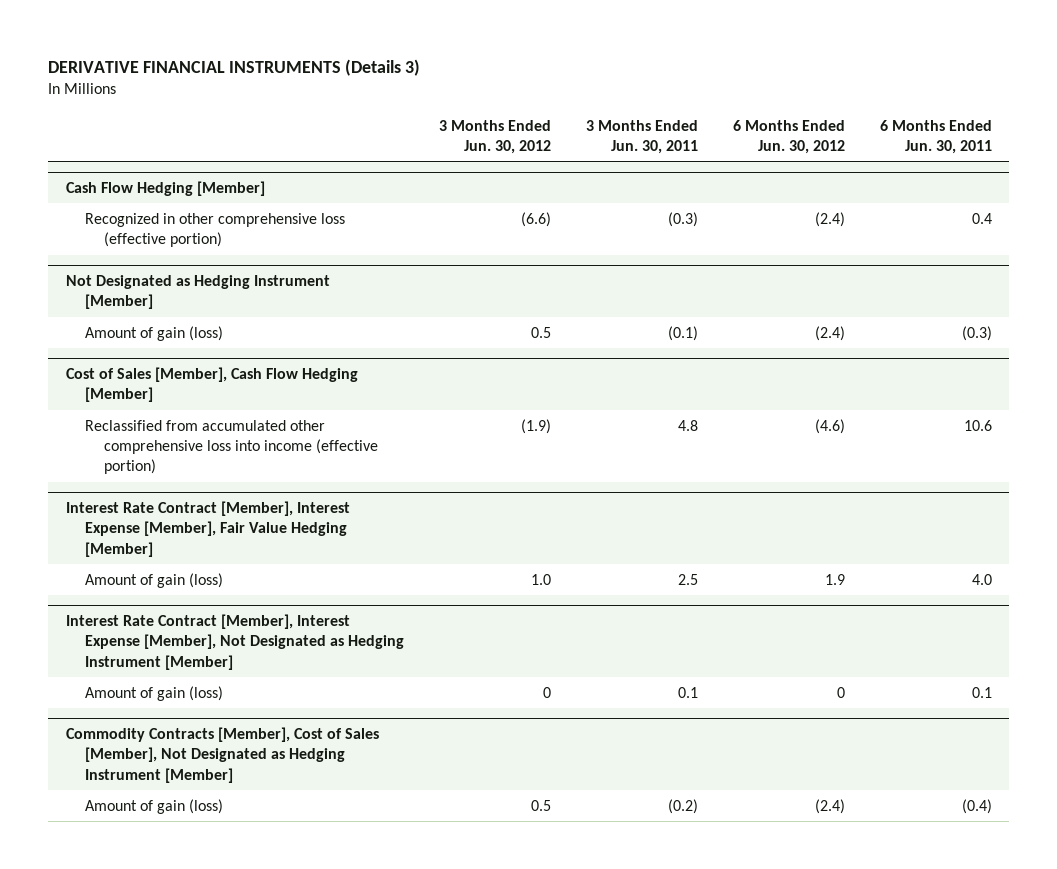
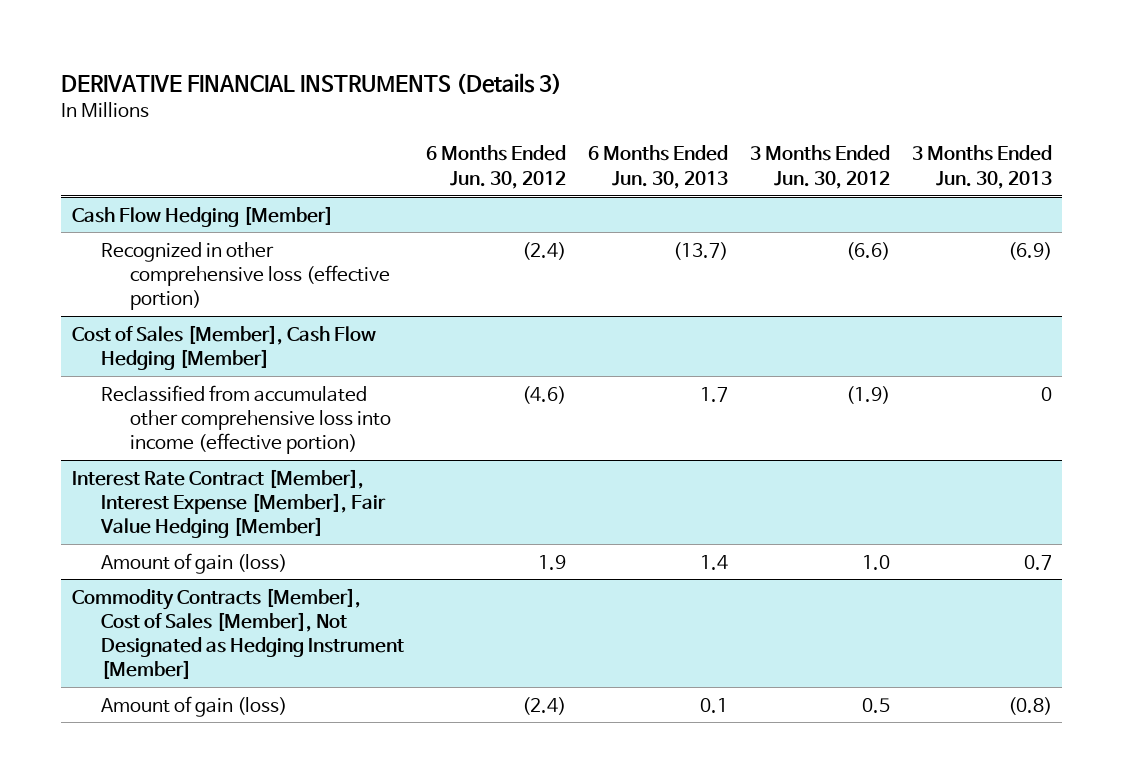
[585,119,698,154] 3 Months Ended Jun. 30, 2011 -> none
[879,119,992,154] 6 Months Ended Jun. 30, 2011 -> none
none -> [587,145,728,189] 6 Months Ended Jun. 30, 2013
none -> [911,145,1052,189] 3 Months Ended Jun. 30, 2013
[65,274,330,310] Not Designated as Hedging Instrument [Member] -> none
[84,325,223,341] Amount of gain (loss) -> none
[65,613,404,670] Interest Rate Contract [Member], Interest Expense [Member], Not Designated as Hedging Instrument [Member] -> none
[84,685,223,701] Amount of gain (loss) -> none

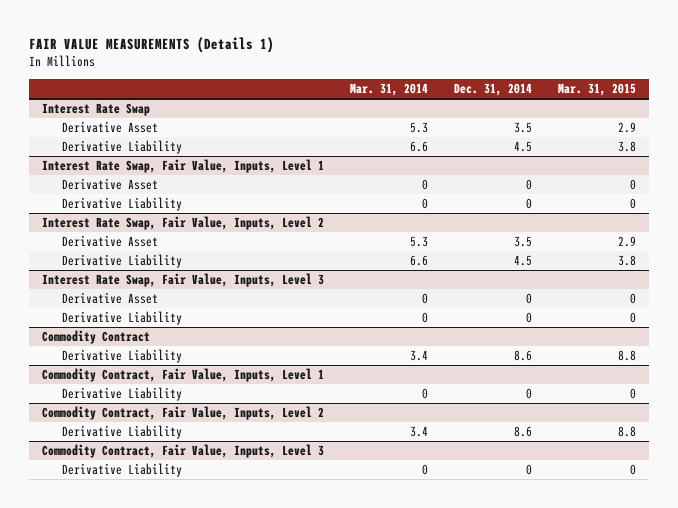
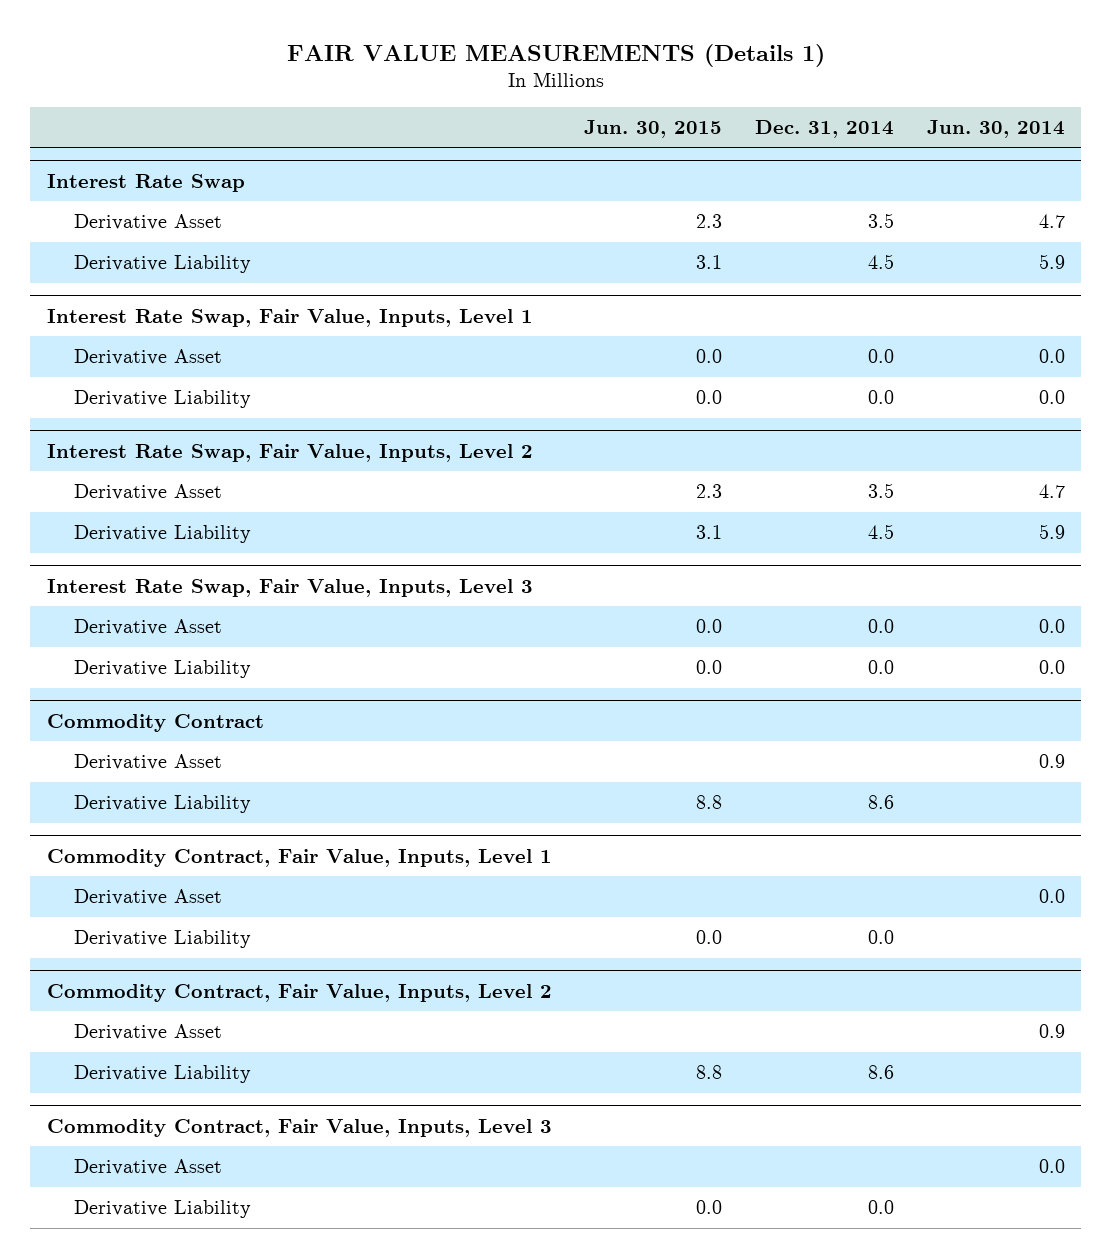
[350,83,429,97] Mar. 31, 2014 -> none
[558,83,637,97] Mar. 31, 2015 -> none
none -> [584,119,723,138] Jun. 30, 2015
none -> [926,119,1065,138] Jun. 30, 2014
[526,179,533,191] 0 -> [868,349,895,364] 0.0
[526,198,533,210] 0 -> [868,390,895,405] 0.0
[526,293,533,305] 0 -> [868,619,895,634] 0.0
[526,312,533,324] 0 -> [868,660,895,675] 0.0
none -> [73,754,222,771] Derivative Asset
none -> [73,889,222,906] Derivative Asset
[526,388,533,400] 0 -> [868,930,895,945] 0.0
none -> [73,1024,222,1041] Derivative Asset
none -> [73,1159,222,1176] Derivative Asset
[526,464,533,476] 0 -> [868,1200,895,1215] 0.0

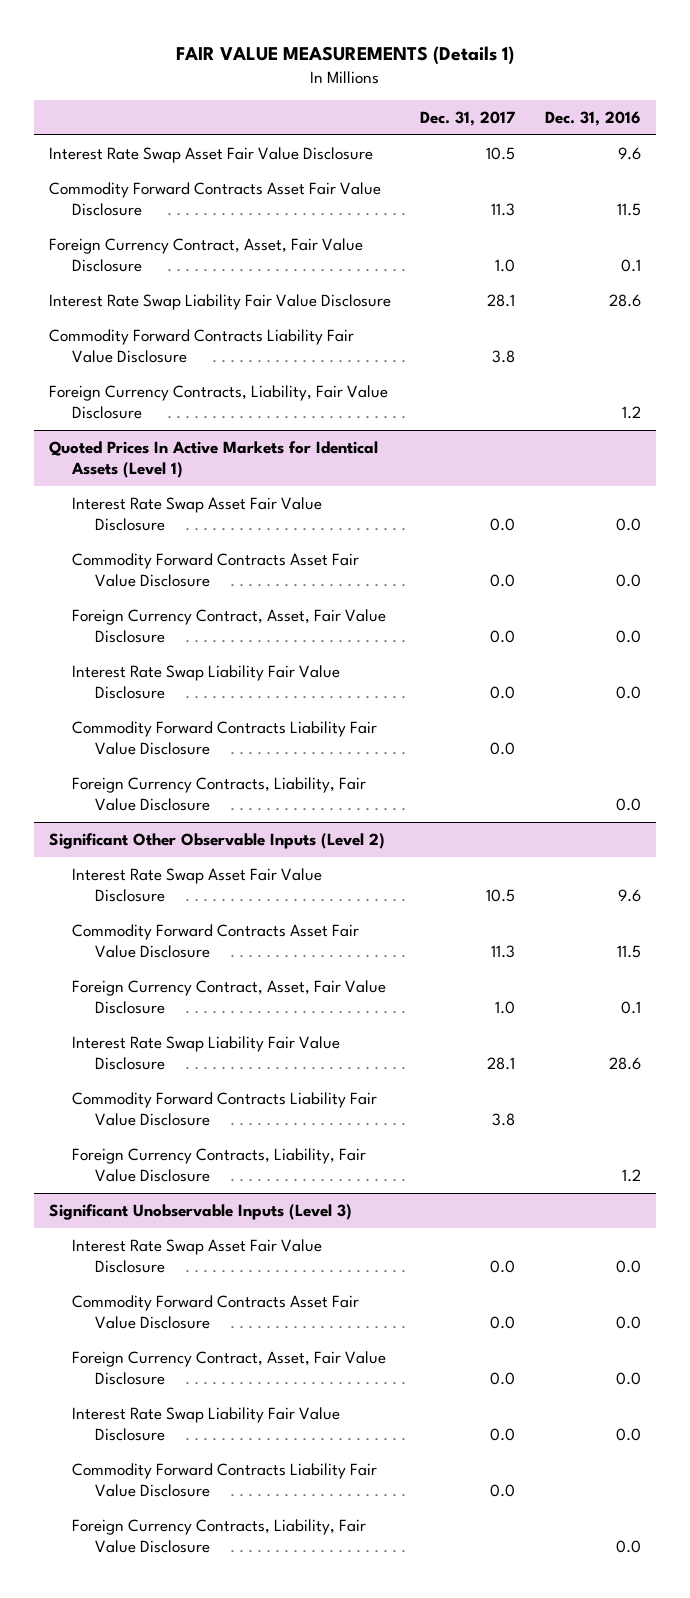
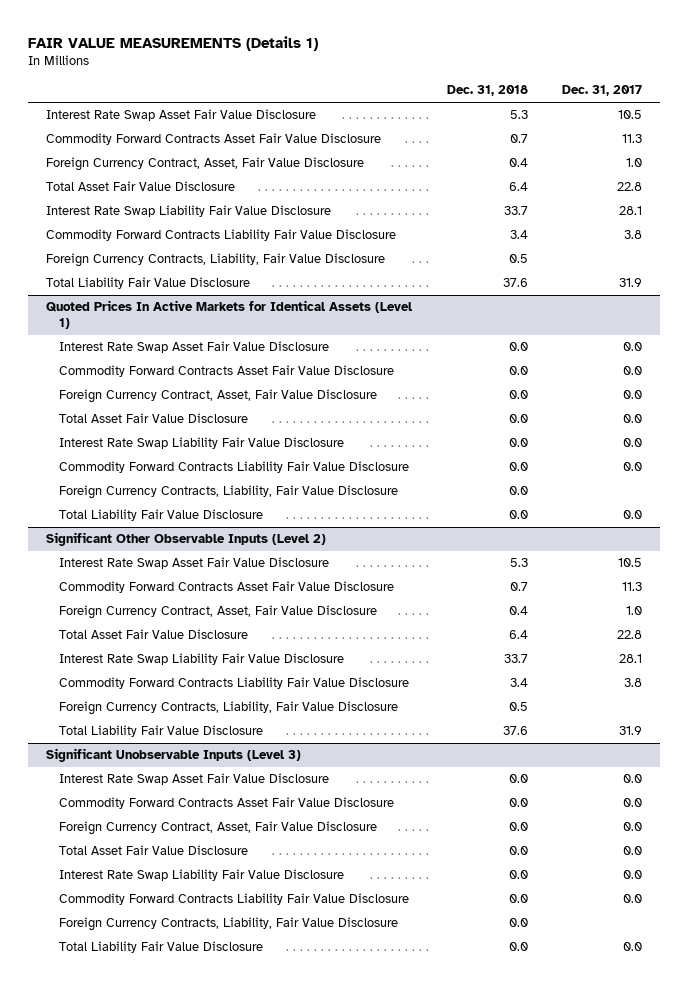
[545,110,642,126] Dec. 31, 2016 -> none
none -> [446,85,528,97] Dec. 31, 2018
none -> [45,181,235,192] Total Asset Fair Value Disclosure
none -> [45,277,250,290] Total Liability Fair Value Disclosure
none -> [58,413,248,424] Total Asset Fair Value Disclosure
none -> [58,509,263,522] Total Liability Fair Value Disclosure
none -> [58,629,248,640] Total Asset Fair Value Disclosure
none -> [58,725,263,738] Total Liability Fair Value Disclosure
none -> [58,845,248,856] Total Asset Fair Value Disclosure
none -> [58,941,263,954] Total Liability Fair Value Disclosure

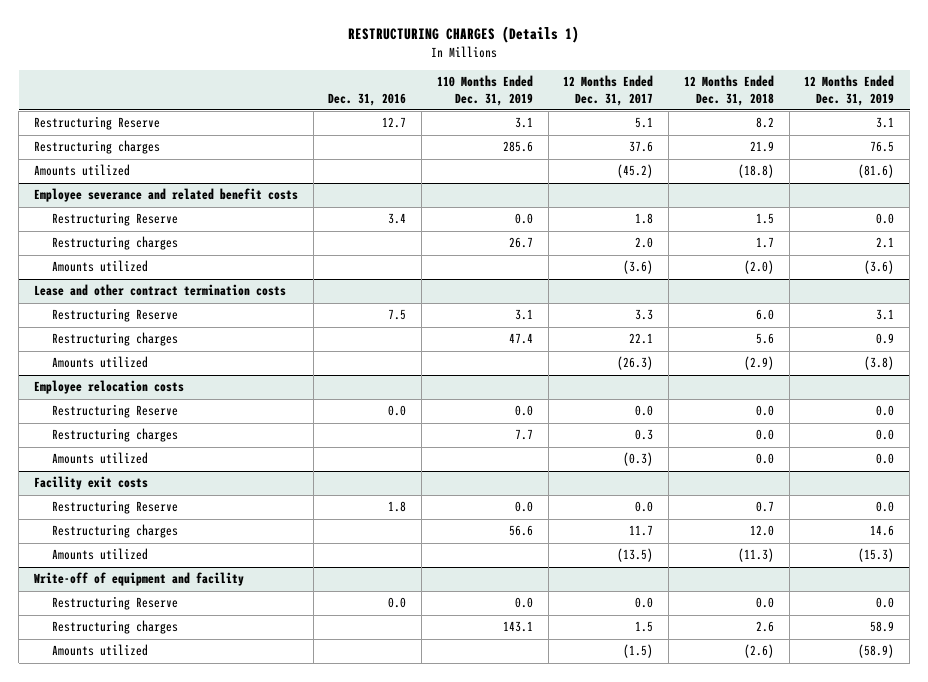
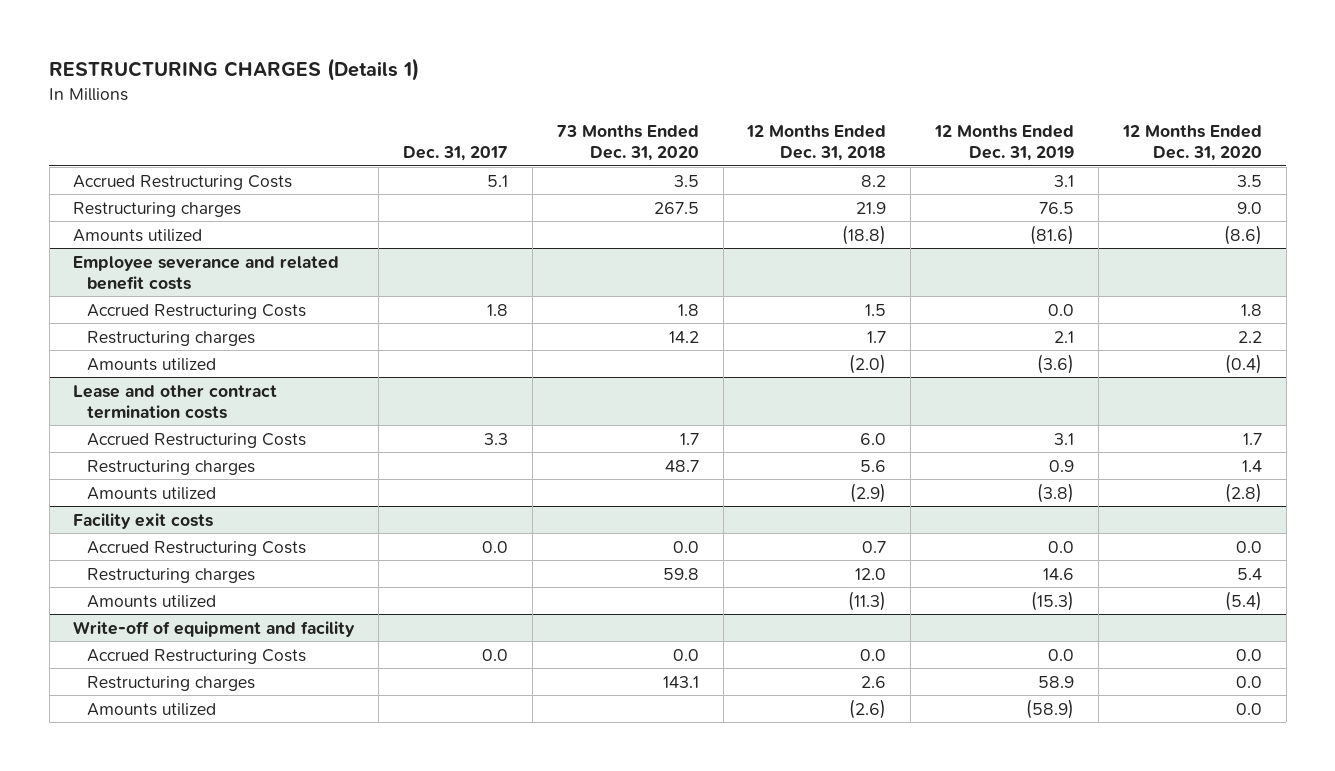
[328,92,407,106] Dec. 31, 2016 -> none
[436,75,533,106] 110 Months Ended Dec. 31, 2019 -> none
[563,75,654,106] 12 Months Ended Dec. 31, 2017 -> none
none -> [403,146,509,162] Dec. 31, 2017
none -> [556,125,699,162] 73 Months Ended Dec. 31, 2020
none -> [1121,125,1262,162] 12 Months Ended Dec. 31, 2020
[34,116,161,131] Restructuring Reserve -> [73,174,293,190] Accrued Restructuring Costs
[52,212,179,227] Restructuring Reserve -> [86,303,306,319] Accrued Restructuring Costs
[52,308,179,323] Restructuring Reserve -> [86,432,306,448] Accrued Restructuring Costs
[34,380,185,395] Employee relocation costs -> none
[52,404,179,419] Restructuring Reserve -> none
[52,428,179,443] Restructuring charges -> none
[52,452,149,465] Amounts utilized -> none
[52,500,179,515] Restructuring Reserve -> [86,540,306,556] Accrued Restructuring Costs
[52,596,179,611] Restructuring Reserve -> [86,648,306,664] Accrued Restructuring Costs

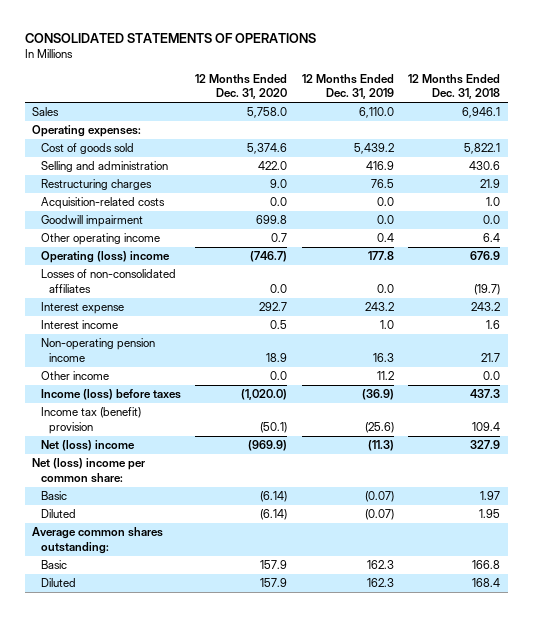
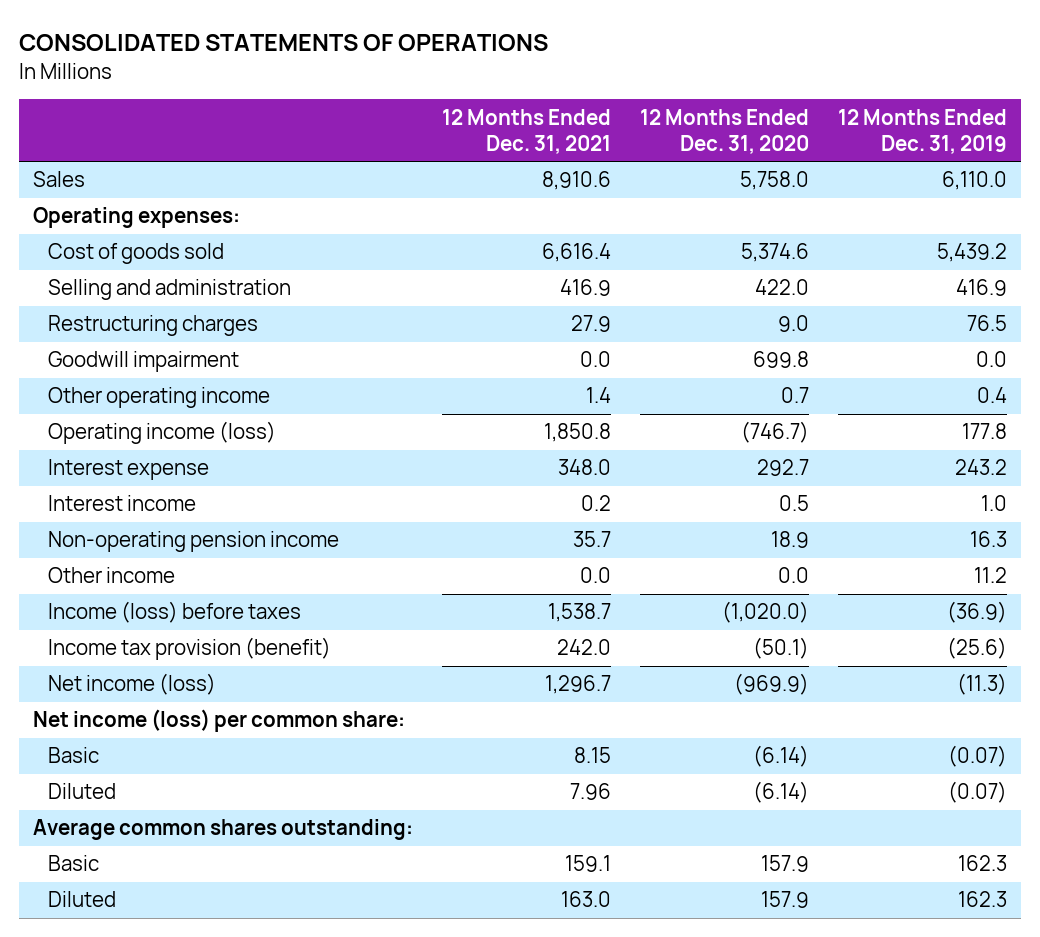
[408,74,501,100] 12 Months Ended Dec. 31, 2018 -> none
none -> [442,108,612,154] 12 Months Ended Dec. 31, 2021
[40,197,165,210] Acquisition-related costs -> none
[40,269,176,293] Losses of non-consolidated affiliates -> none
[40,251,170,264] Operating (loss) income -> [48,421,277,445] Operating income (loss)
[40,407,141,434] Income tax (benefit) provision -> [48,637,332,661] Income tax provision (benefit)
[40,440,135,452] Net (loss) income -> [48,673,217,696] Net income (loss)
[32,458,146,483] Net (loss) income per common share: -> [33,709,406,733] Net income (loss) per common share:

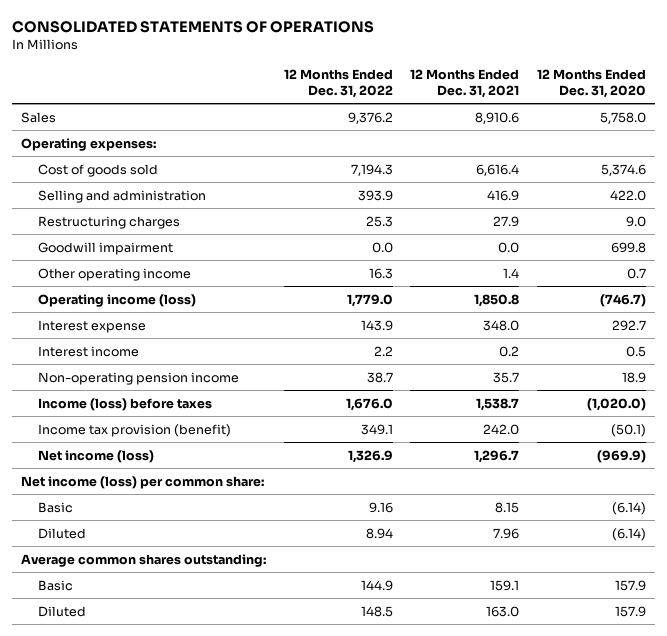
[837,108,1007,154] 12 Months Ended Dec. 31, 2019 -> none
none -> [283,69,393,99] 12 Months Ended Dec. 31, 2022
[48,567,176,584] Other income -> none

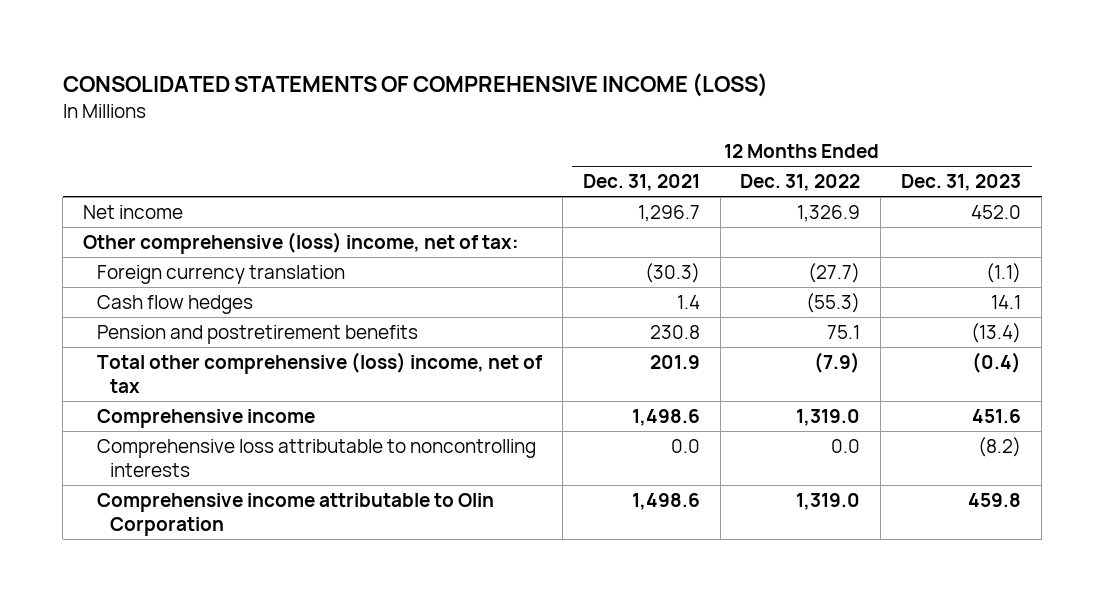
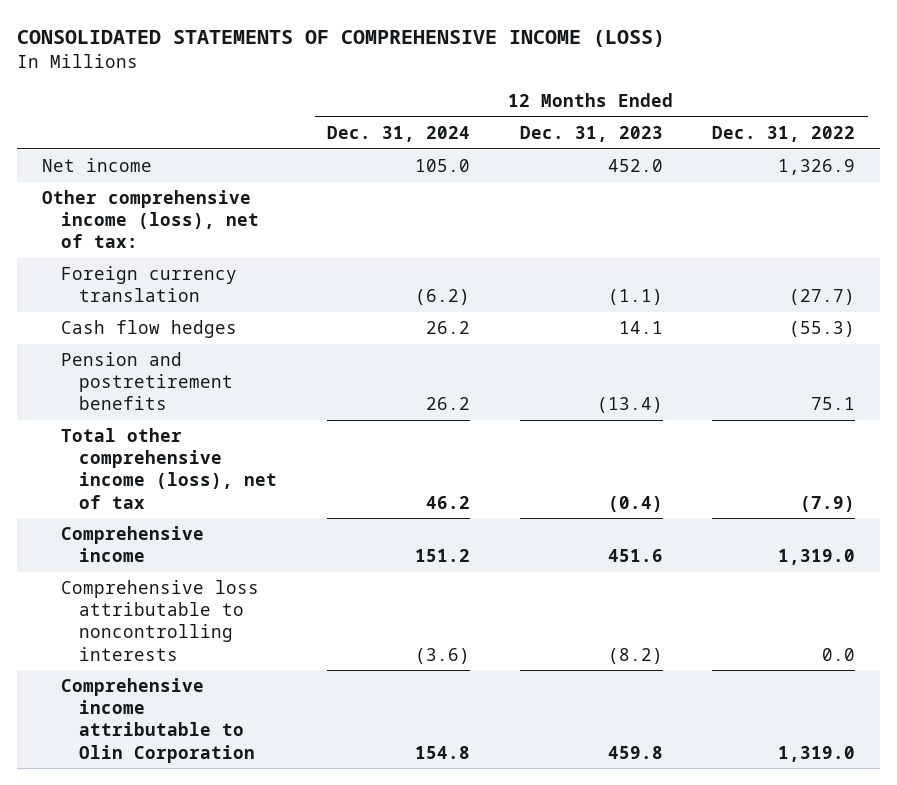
[582,174,700,192] Dec. 31, 2021 -> none
none -> [326,125,470,142] Dec. 31, 2024
[82,231,519,254] Other comprehensive (loss) income, net of tax: -> [42,190,259,249] Other comprehensive income (loss), net of tax:
[96,351,542,393] Total other comprehensive (loss) income, net of tax -> [60,428,278,509] Total other comprehensive income (loss), net of tax

